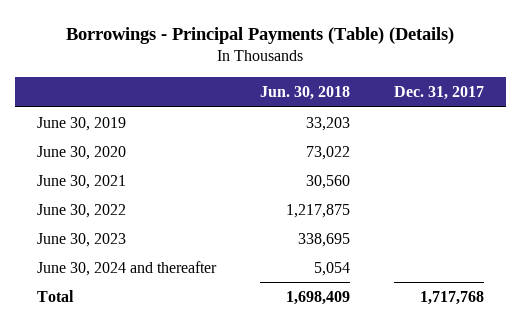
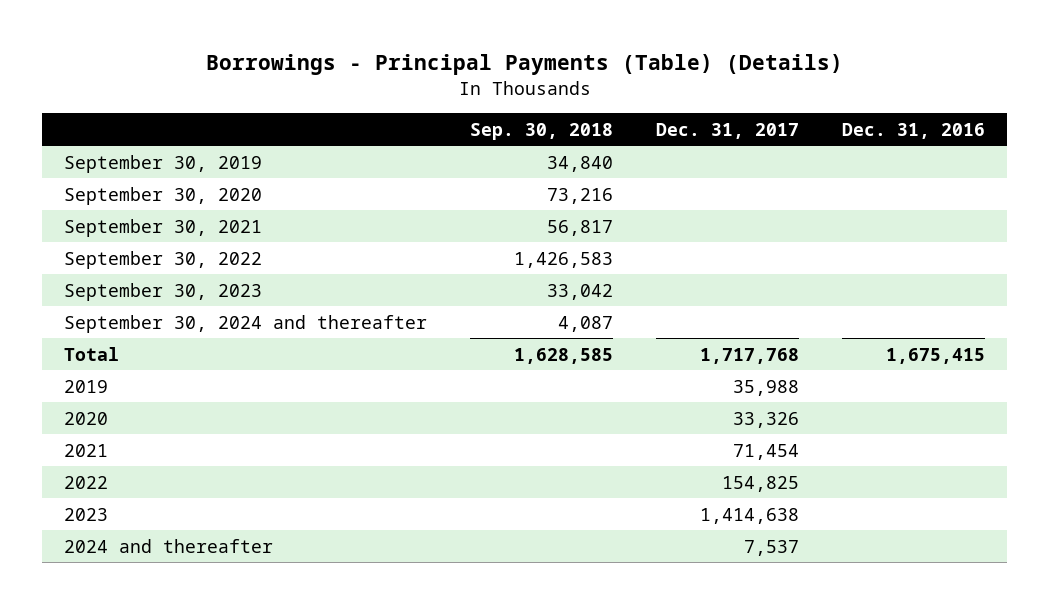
[259,86,350,101] Jun. 30, 2018 -> none
none -> [469,122,613,140] Sep. 30, 2018
none -> [842,122,986,139] Dec. 31, 2016
[36,116,126,131] June 30, 2019 -> [63,154,262,173] September 30, 2019
[36,145,126,160] June 30, 2020 -> [63,186,262,205] September 30, 2020
[36,174,126,189] June 30, 2021 -> [63,218,262,237] September 30, 2021
[36,203,126,218] June 30, 2022 -> [63,250,262,269] September 30, 2022
[36,232,126,247] June 30, 2023 -> [63,282,262,301] September 30, 2023
[36,260,217,276] June 30, 2024 and thereafter -> [63,314,427,333] September 30, 2024 and thereafter
none -> [63,379,108,393] 2019
none -> [63,411,108,425] 2020
none -> [63,443,108,457] 2021
none -> [63,475,108,489] 2022
none -> [63,507,108,521] 2023
none -> [63,538,273,553] 2024 and thereafter

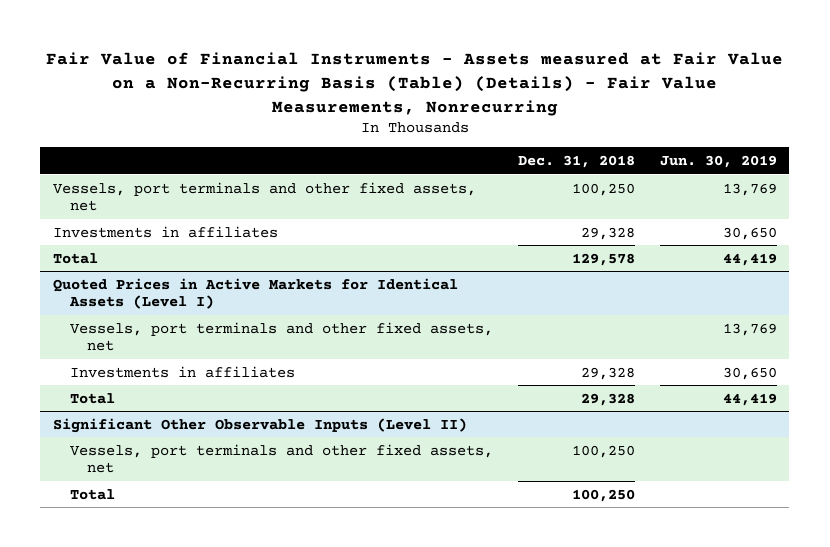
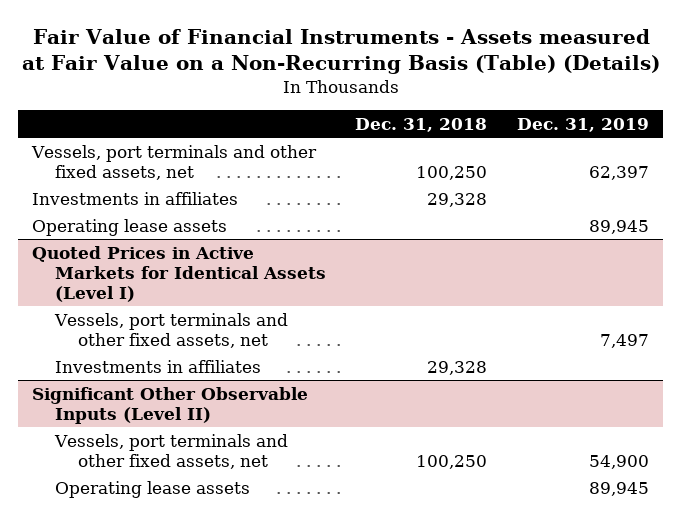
[45,52,783,116] Fair Value of Financial Instruments - Assets measured at Fair Value on a Non-Recurring Basis (Table) (Details) - Fair Value Measurements, Nonrecurring -> [21,29,660,75] Fair Value of Financial Instruments - Assets measured at Fair Value on a Non-Recurring Basis (Table) (Details)
[659,154,777,168] Jun. 30, 2019 -> none
none -> [516,117,649,132] Dec. 31, 2019
[52,252,98,264] Total -> none
none -> [32,218,228,236] Operating lease assets
[69,392,115,404] Total -> none
[69,488,115,500] Total -> none
none -> [55,480,251,498] Operating lease assets

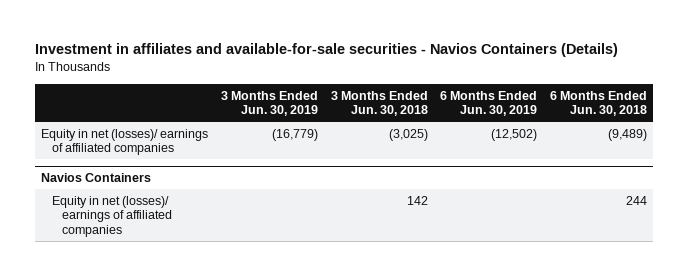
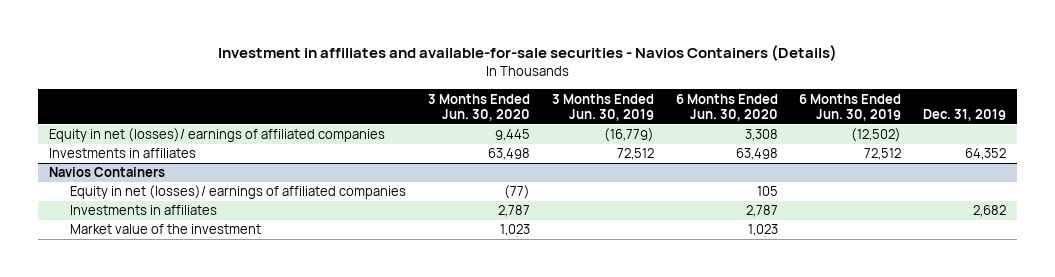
[330,90,428,117] 3 Months Ended Jun. 30, 2018 -> none
[550,90,648,117] 6 Months Ended Jun. 30, 2018 -> none
none -> [427,93,530,122] 3 Months Ended Jun. 30, 2020
none -> [675,93,778,122] 6 Months Ended Jun. 30, 2020
none -> [923,109,1007,122] Dec. 31, 2019
none -> [48,148,196,159] Investments in affiliates
none -> [69,205,217,216] Investments in affiliates
none -> [69,224,261,235] Market value of the investment

